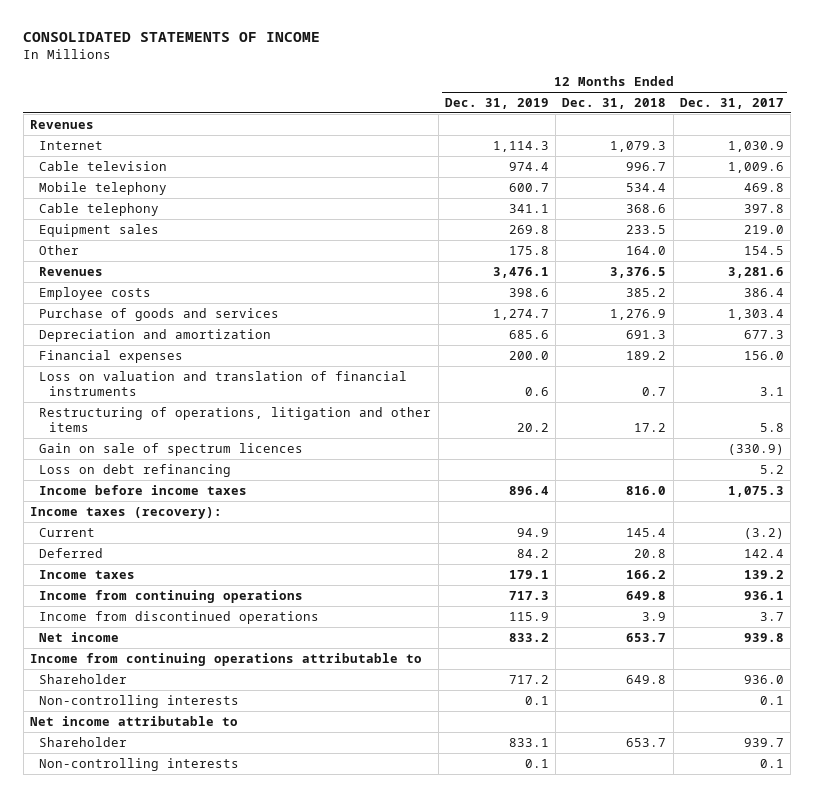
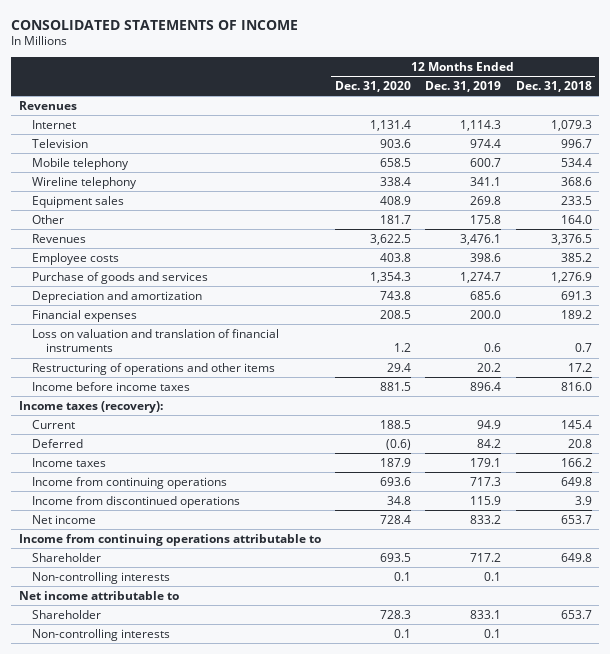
[679,97,784,109] Dec. 31, 2017 -> none
none -> [334,80,411,92] Dec. 31, 2020
[39,160,168,171] Cable television -> [32,138,89,148] Television
[39,202,160,216] Cable telephony -> [32,176,138,189] Wireline telephony
[39,442,304,456] Gain on sale of spectrum licences -> none
[39,463,232,477] Loss on debt refinancing -> none
[39,406,432,433] Restructuring of operations, litigation and other items -> [32,362,276,375] Restructuring of operations and other items

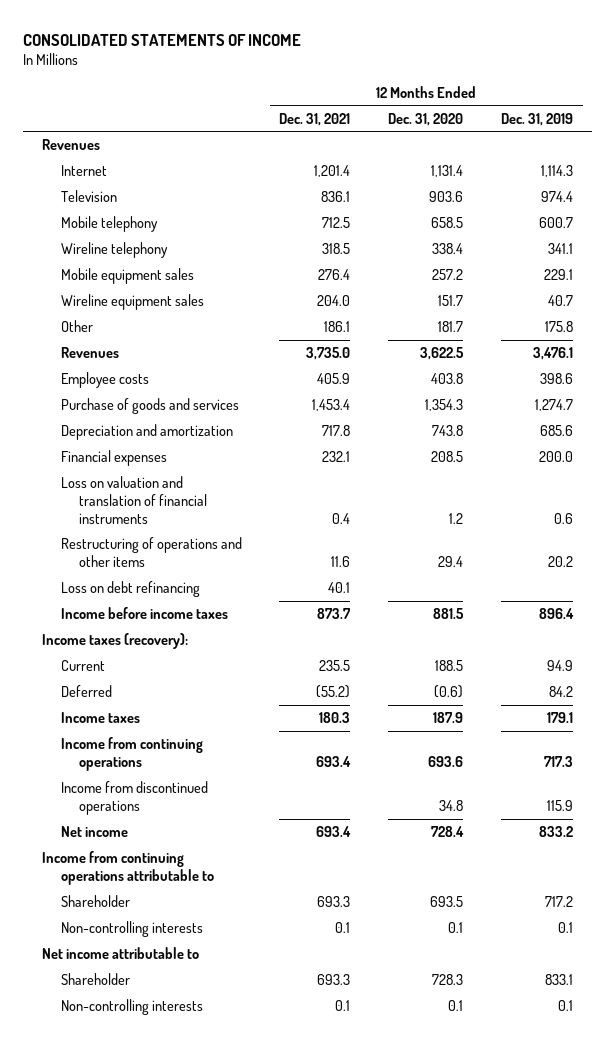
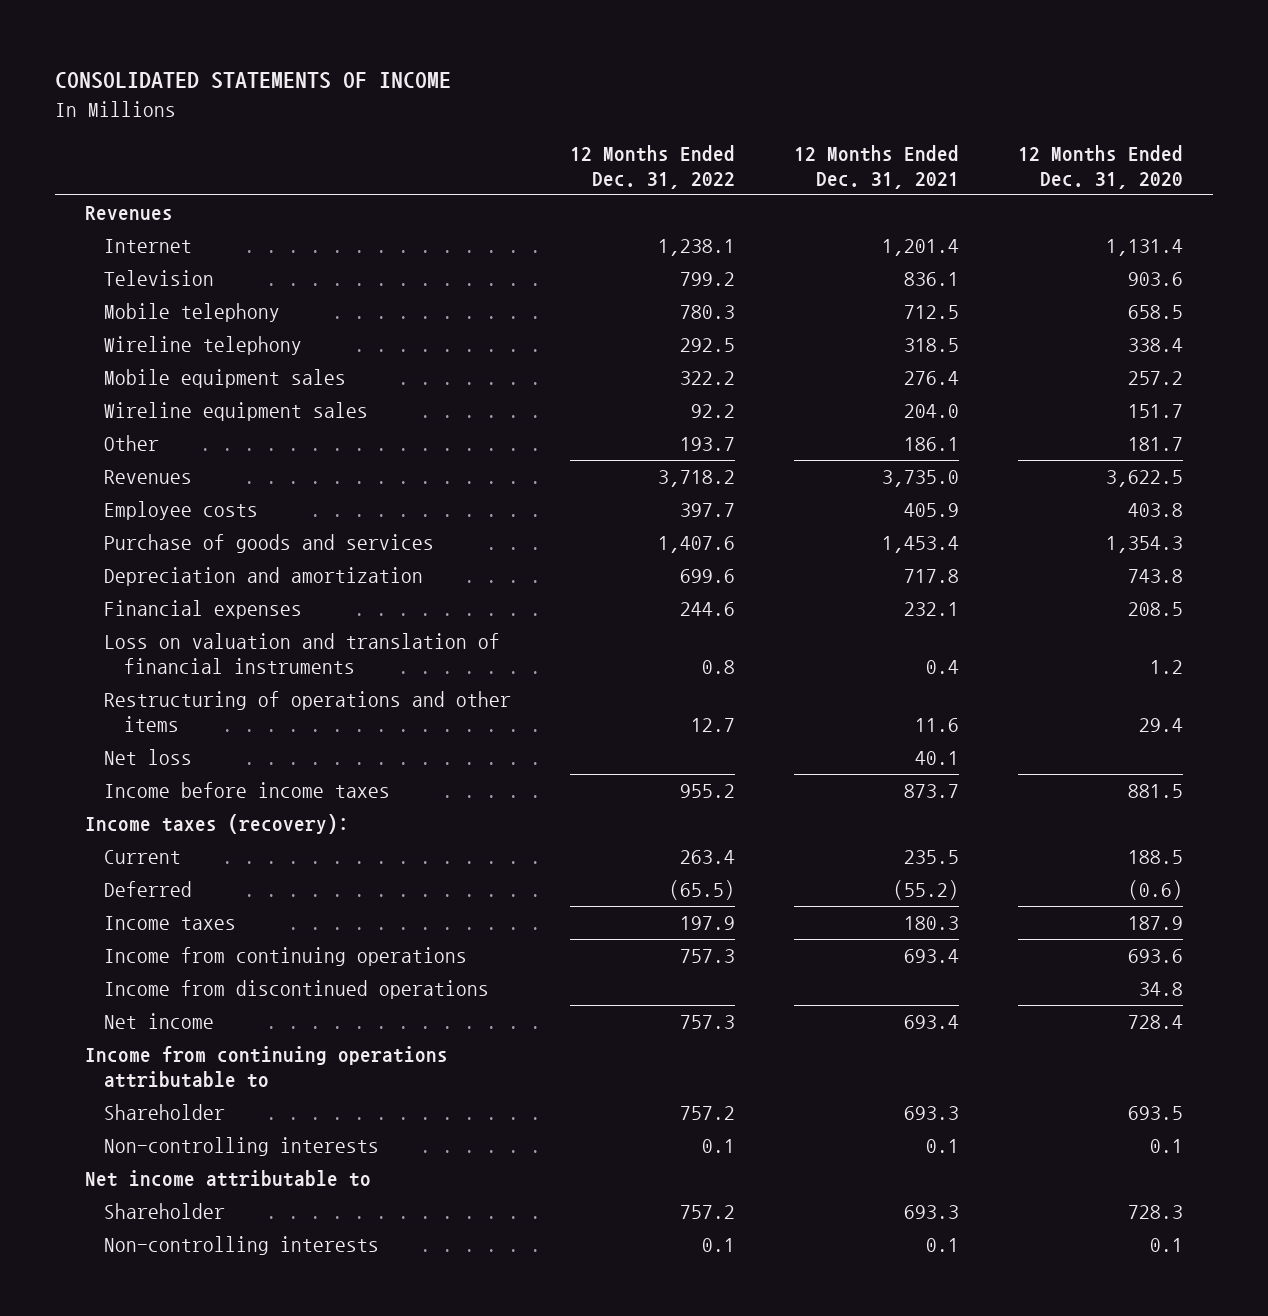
[501,112,574,126] Dec. 31, 2019 -> none
none -> [570,144,736,190] 12 Months Ended Dec. 31, 2022
[60,581,200,598] Loss on debt refinancing -> [104,749,193,766] Net loss

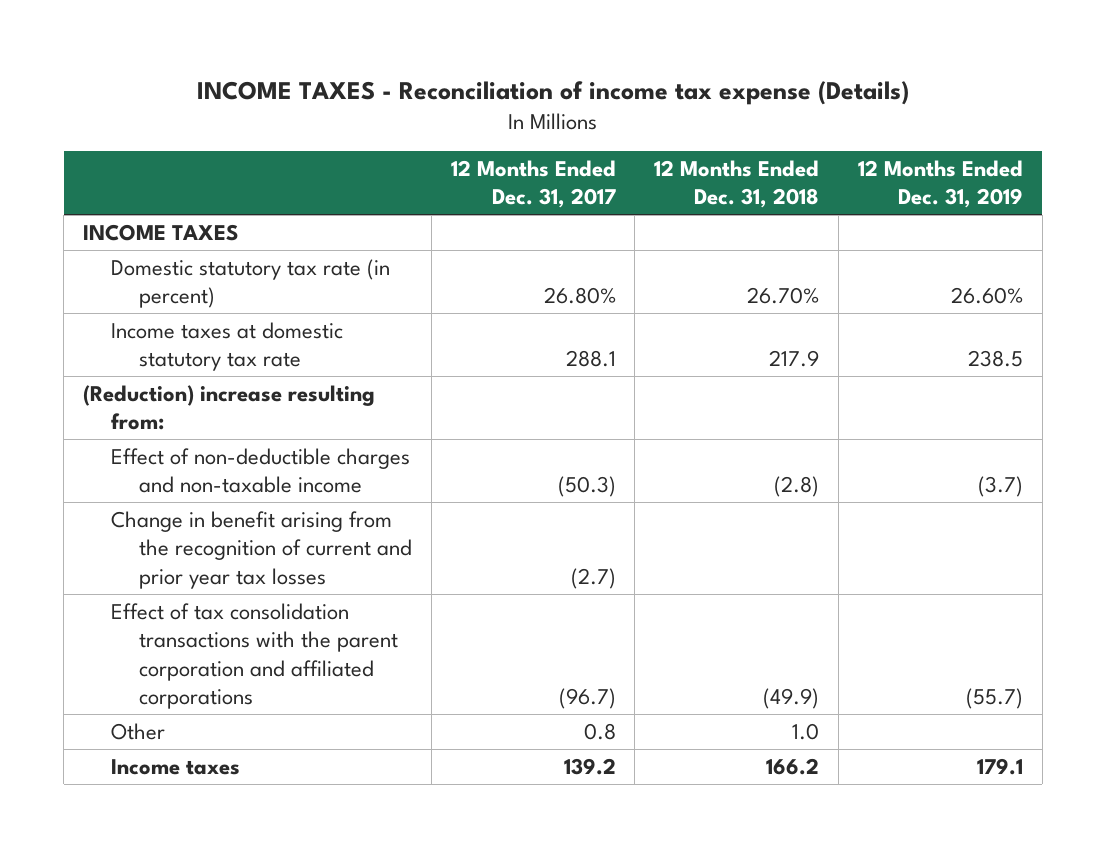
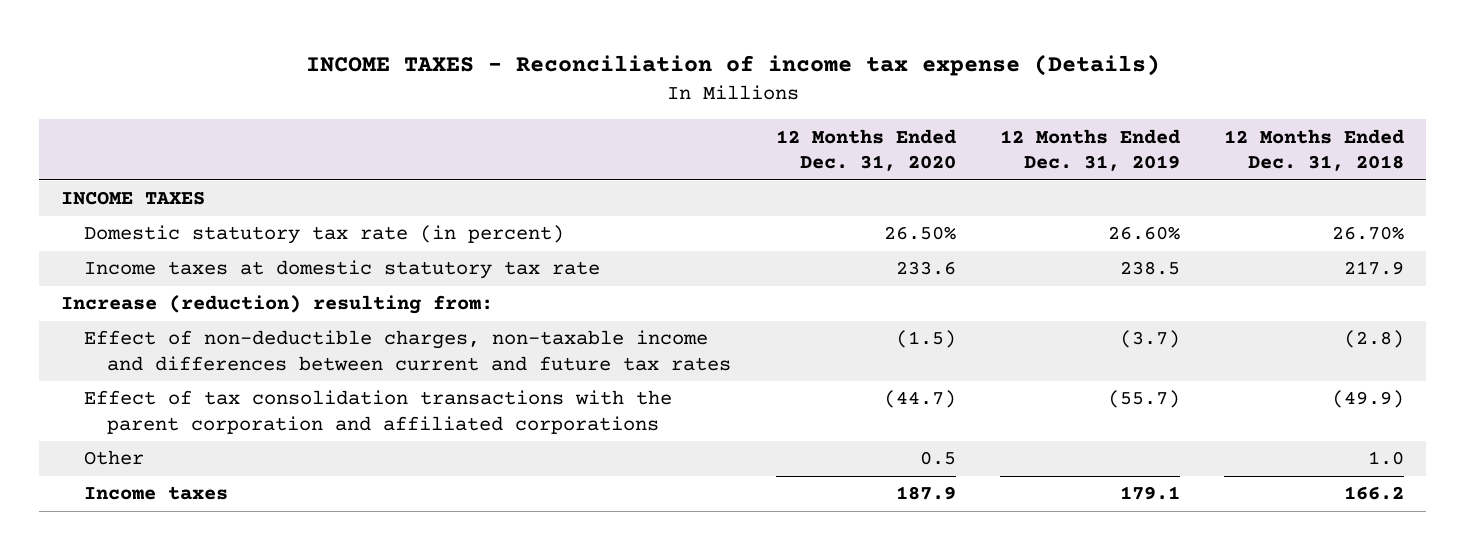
[450,159,616,209] 12 Months Ended Dec. 31, 2017 -> none
none -> [775,128,956,171] 12 Months Ended Dec. 31, 2020
[111,510,412,589] Change in benefit arising from the recognition of current and prior year tax losses -> none
[83,384,376,431] (Reduction) increase resulting from: -> [61,295,494,315] Increase (reduction) resulting from:
[111,447,411,494] Effect of non-deductible charges and non-taxable income -> [84,330,732,371] Effect of non-deductible charges, non-taxable income and differences between current and future tax rates

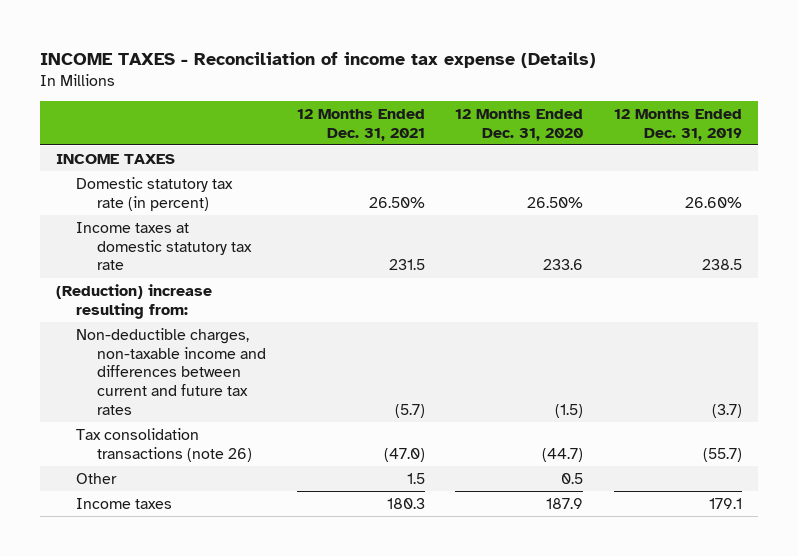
[1224,128,1405,171] 12 Months Ended Dec. 31, 2018 -> none
none -> [296,108,425,141] 12 Months Ended Dec. 31, 2021
[61,295,494,315] Increase (reduction) resulting from: -> [55,283,212,319] (Reduction) increase resulting from:
[84,330,732,371] Effect of non-deductible charges, non-taxable income and differences between current and future tax rates -> [76,327,266,416] Non-deductible charges, non-taxable income and differences between current and future tax rates
[84,390,673,434] Effect of tax consolidation transactions with the parent corporation and affiliated corporations -> [76,427,252,462] Tax consolidation transactions (note 26)

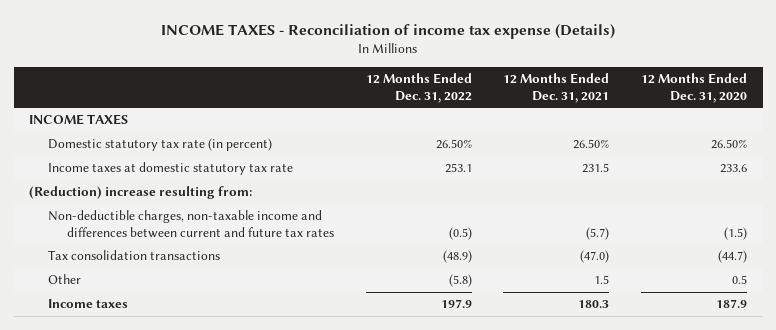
[614,108,743,141] 12 Months Ended Dec. 31, 2019 -> none
none -> [365,73,472,103] 12 Months Ended Dec. 31, 2022
[76,427,252,462] Tax consolidation transactions (note 26) -> [48,250,221,261] Tax consolidation transactions

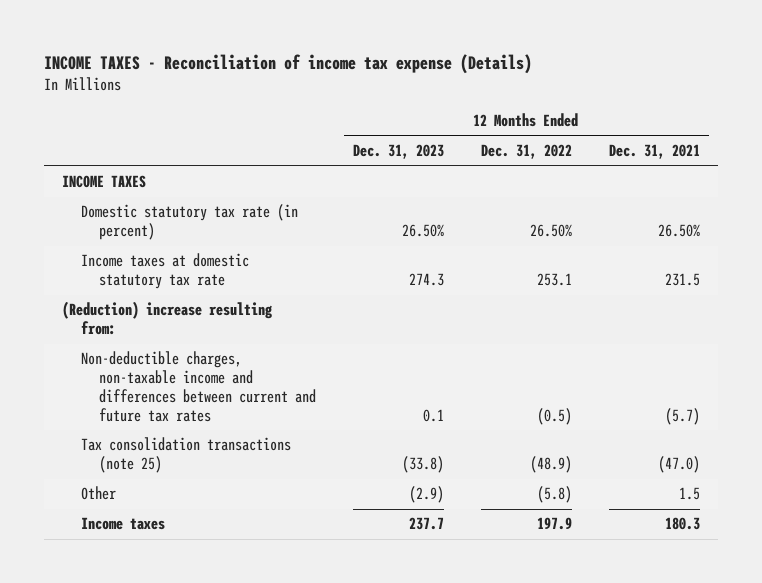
[641,73,748,103] 12 Months Ended Dec. 31, 2020 -> none
none -> [353,144,445,160] Dec. 31, 2023
[48,250,221,261] Tax consolidation transactions -> [80,437,291,474] Tax consolidation transactions (note 25)

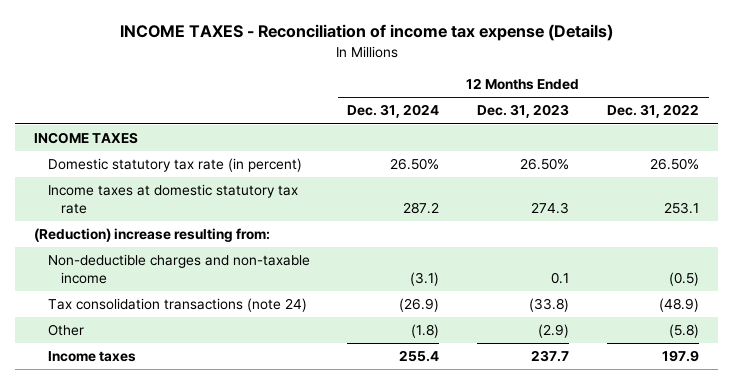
[608,144,700,160] Dec. 31, 2021 -> none
none -> [347,104,440,119] Dec. 31, 2024
[80,351,317,422] Non-deductible charges, non-taxable income and differences between current and future tax rates -> [47,254,310,285] Non-deductible charges and non-taxable income
[80,437,291,474] Tax consolidation transactions (note 25) -> [47,298,307,313] Tax consolidation transactions (note 24)

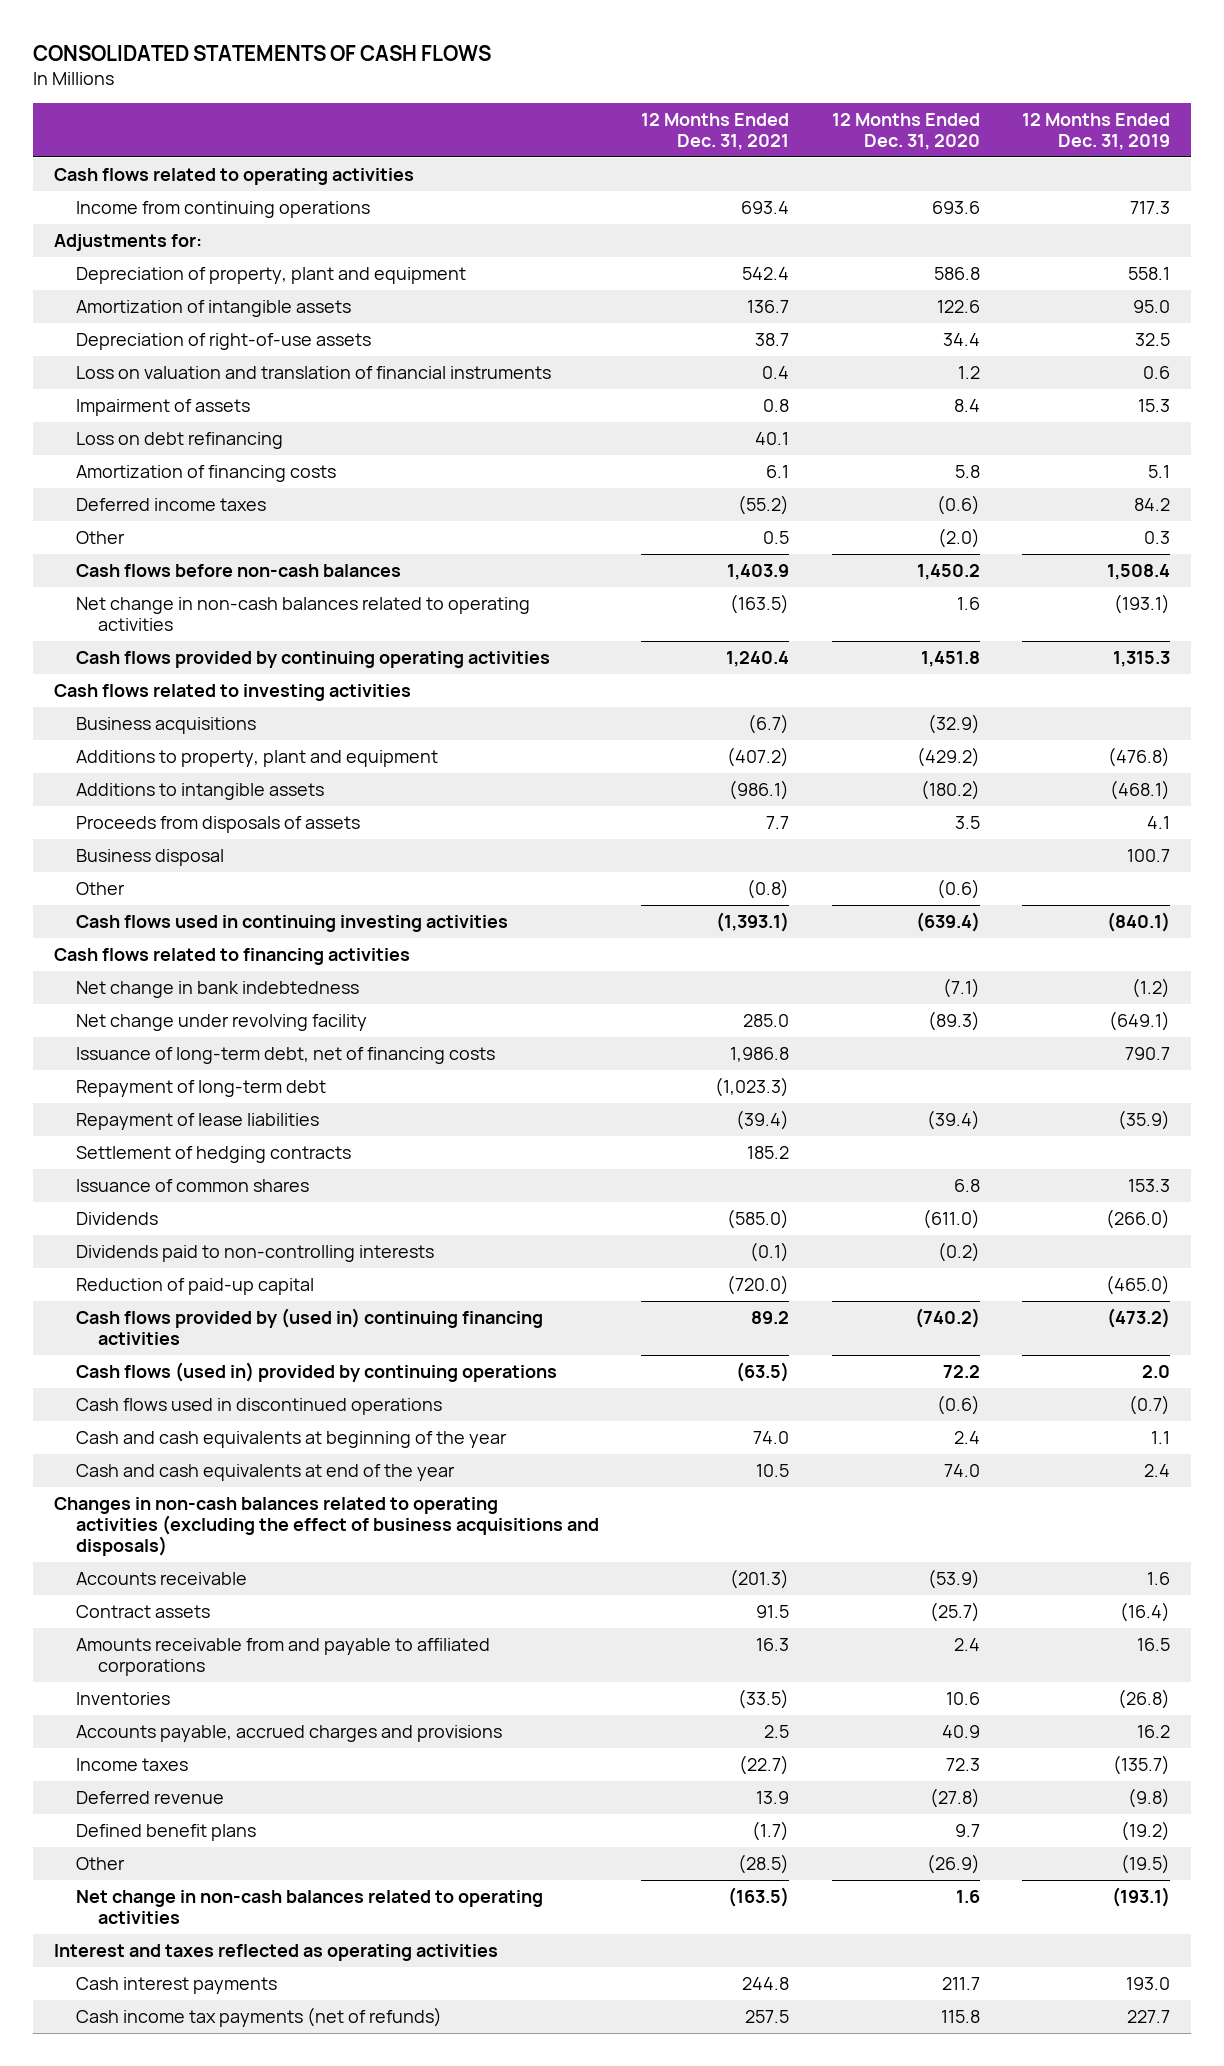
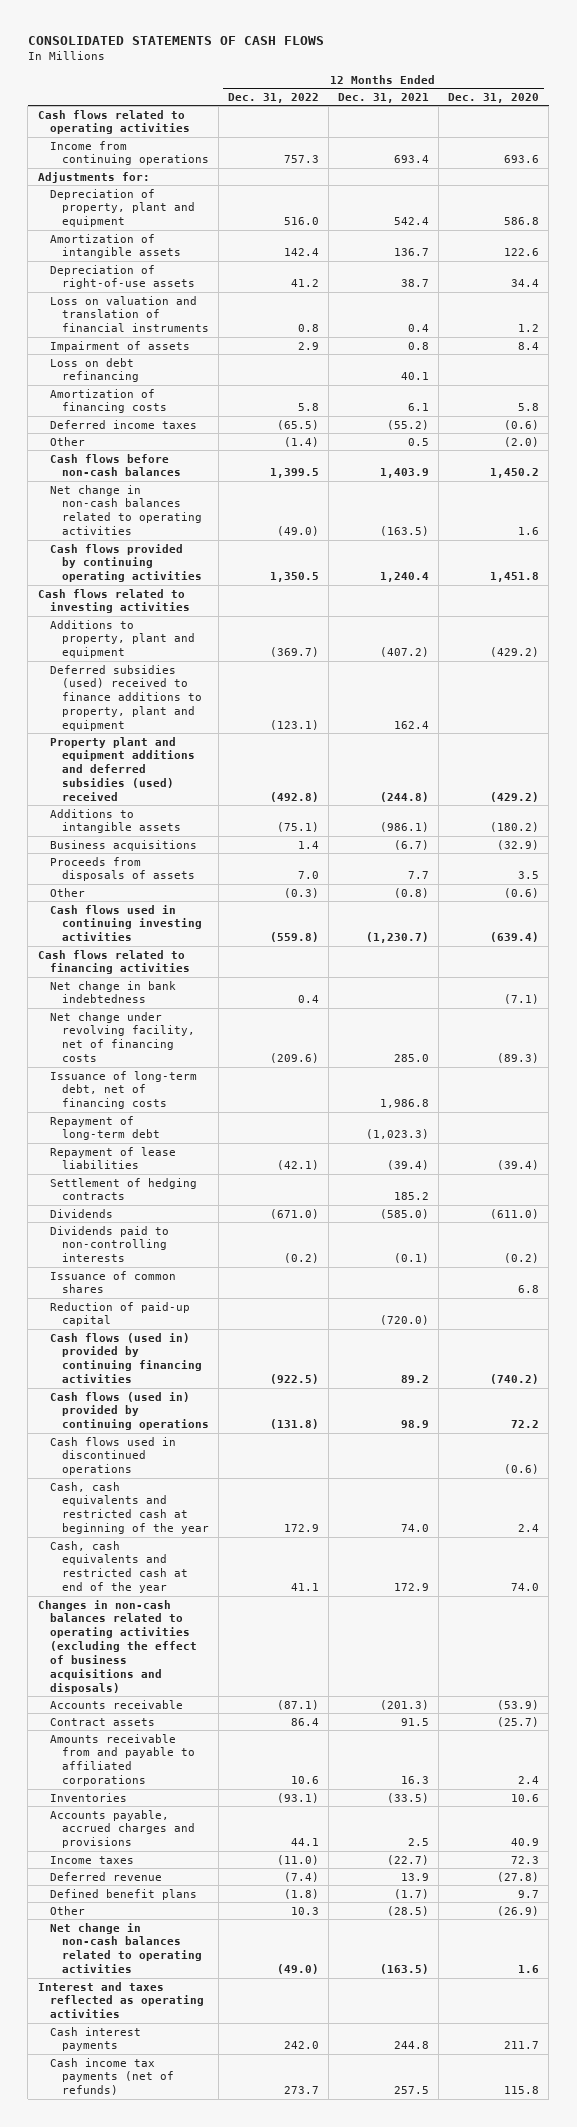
[1022,112,1171,150] 12 Months Ended Dec. 31, 2019 -> none
none -> [227,92,319,103] Dec. 31, 2022
none -> [49,664,202,731] Deferred subsidies (used) received to finance additions to property, plant and equipment
none -> [49,736,195,801] Property plant and equipment additions and deferred subsidies (used) received
[75,716,256,734] Business acquisitions -> [49,839,197,851] Business acquisitions
[75,848,224,866] Business disposal -> none
[716,911,790,932] (1,393.1) -> [365,932,429,944] (1,230.7)
[75,1013,367,1031] Net change under revolving facility -> [49,1011,195,1063] Net change under revolving facility, net of financing costs
[75,1178,309,1192] Issuance of common shares -> [49,1270,176,1294] Issuance of common shares
[75,1307,543,1345] Cash flows provided by (used in) continuing financing activities -> [49,1332,202,1384] Cash flows (used in) provided by continuing financing activities
[736,1361,790,1382] (63.5) -> [400,1420,429,1429] 98.9
[75,1430,507,1448] Cash and cash equivalents at beginning of the year -> [49,1481,209,1535] Cash, cash equivalents and restricted cash at beginning of the year
[75,1463,455,1481] Cash and cash equivalents at end of the year -> [49,1540,188,1594] Cash, cash equivalents and restricted cash at end of the year
[756,1463,790,1477] 10.5 -> [393,1583,429,1592] 172.9

